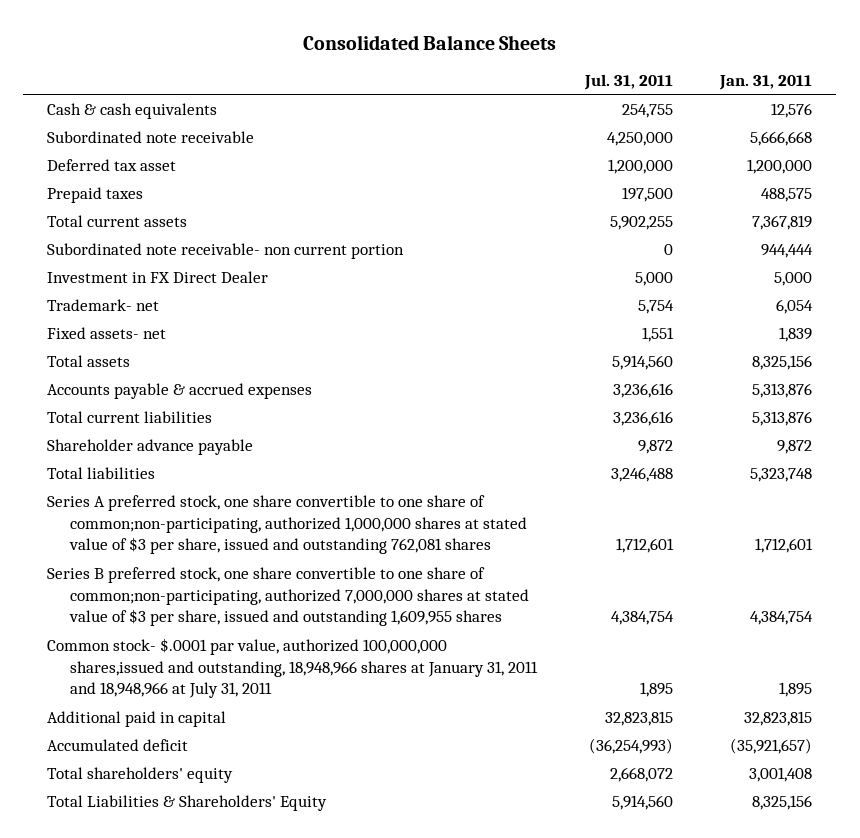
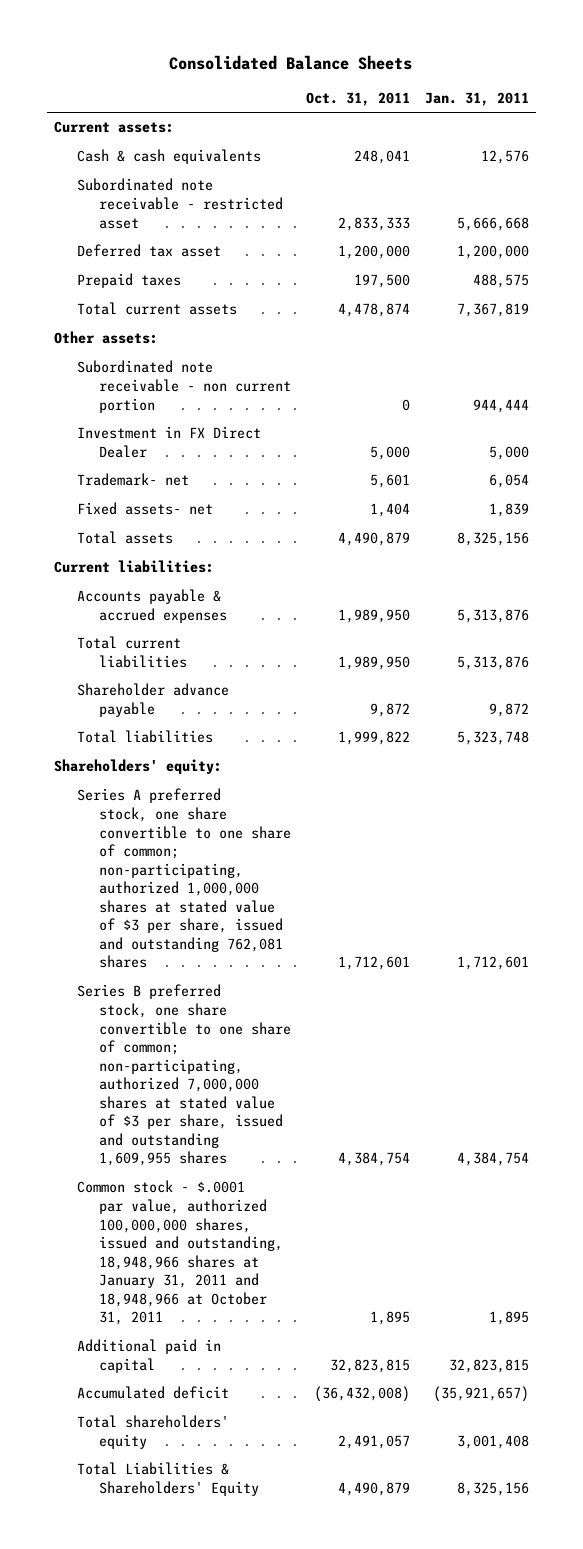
[583,74,673,91] Jul. 31, 2011 -> none
none -> [305,91,410,106] Oct. 31, 2011
none -> [53,121,174,134] Current assets:
[47,130,255,143] Subordinated note receivable -> [76,178,284,229] Subordinated note receivable - restricted asset
none -> [53,331,158,345] Other assets:
[47,242,405,259] Subordinated note receivable- non current portion -> [76,360,292,413] Subordinated note receivable - non current portion
none -> [53,560,214,574] Current liabilities:
none -> [53,759,222,775] Shareholders' equity:
[47,494,527,555] Series A preferred stock, one share convertible to one share of common;non-participating, authorized 1,000,000 shares at stated value of $3 per share, issued and outstanding 762,081 shares -> [76,788,292,969] Series A preferred stock, one share convertible to one share of common; non-participating, authorized 1,000,000 shares at stated value of $3 per share, issued and outstanding 762,081 shares
[47,566,529,627] Series B preferred stock, one share convertible to one share of common;non-participating, authorized 7,000,000 shares at stated value of $3 per share, issued and outstanding 1,609,955 shares -> [76,984,292,1167] Series B preferred stock, one share convertible to one share of common; non-participating, authorized 7,000,000 shares at stated value of $3 per share, issued and outstanding 1,609,955 shares
[47,637,538,699] Common stock- $.0001 par value, authorized 100,000,000 shares,issued and outstanding, 18,948,966 shares at January 31, 2011 and 18,948,966 at July 31, 2011 -> [76,1180,284,1326] Common stock - $.0001 par value, authorized 100,000,000 shares, issued and outstanding, 18,948,966 shares at January 31, 2011 and 18,948,966 at October 31, 2011

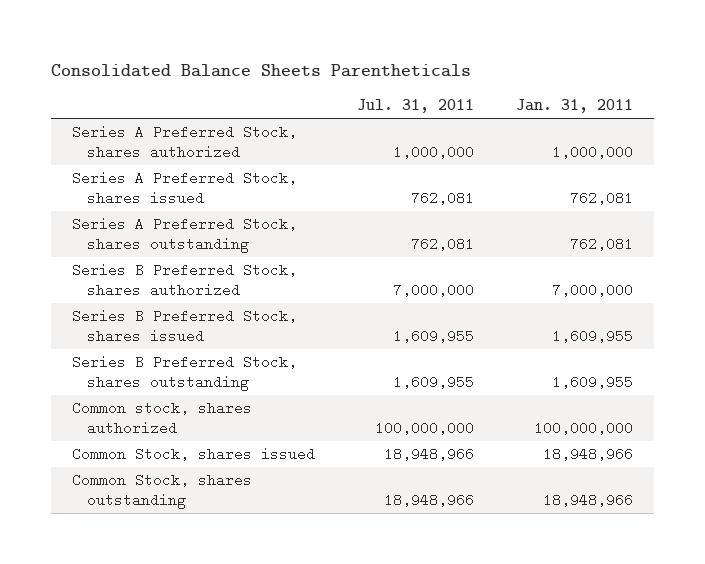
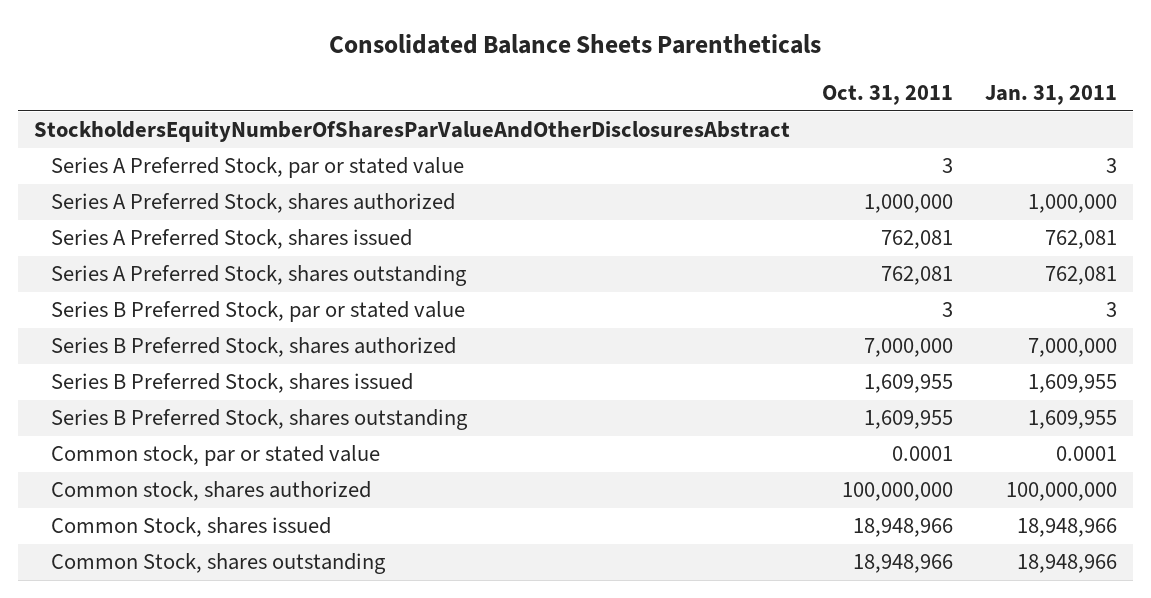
[356,99,474,114] Jul. 31, 2011 -> none
none -> [821,85,953,106] Oct. 31, 2011
none -> [34,121,791,143] StockholdersEquityNumberOfSharesParValueAndOtherDisclosuresAbstract
none -> [50,157,464,179] Series A Preferred Stock, par or stated value
none -> [50,301,465,323] Series B Preferred Stock, par or stated value
none -> [50,445,380,467] Common stock, par or stated value

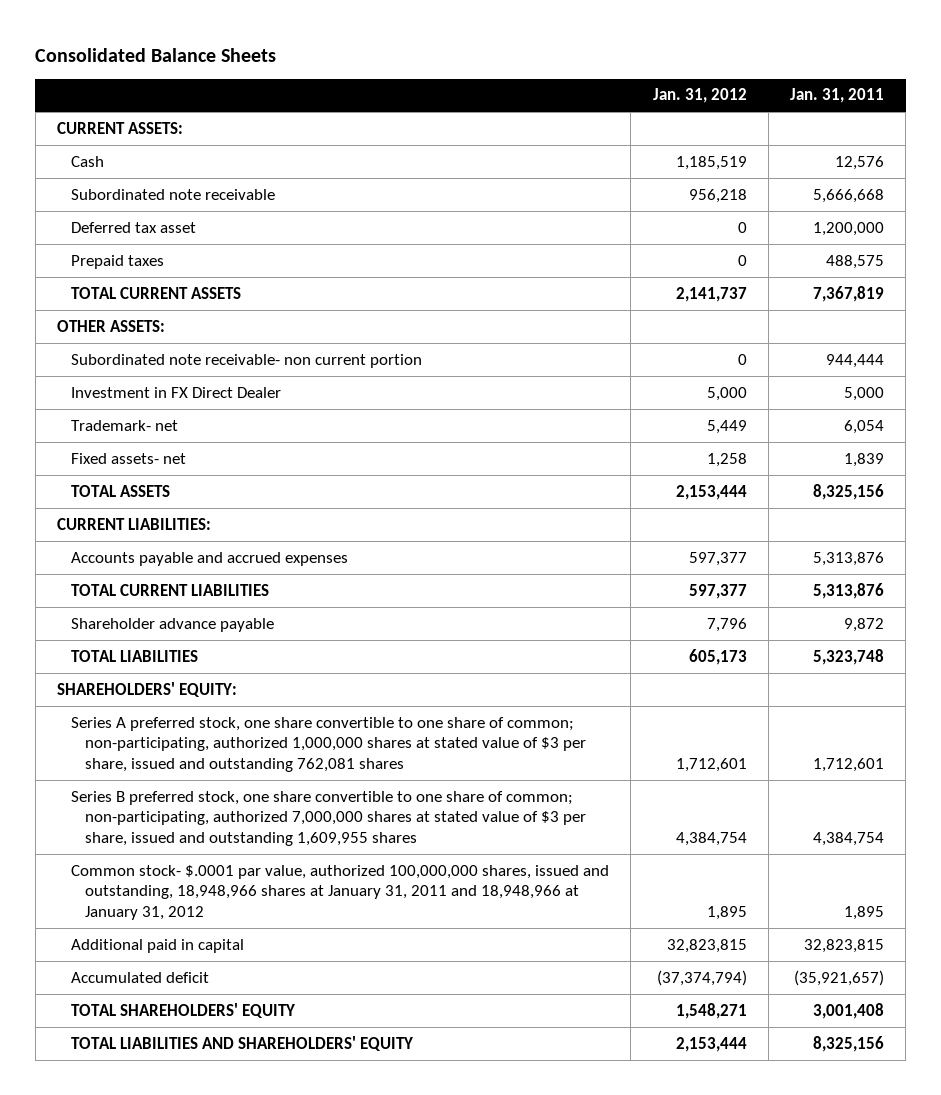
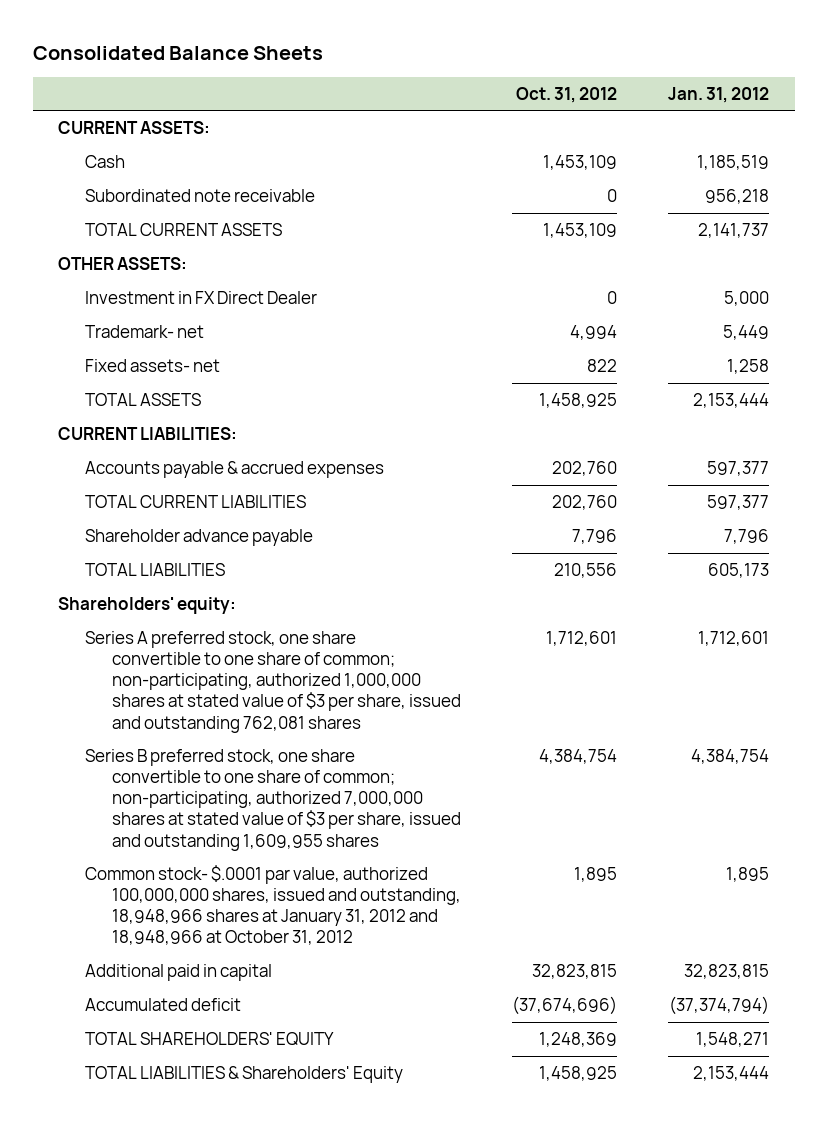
[790,88,885,104] Jan. 31, 2011 -> none
none -> [516,86,618,103] Oct. 31, 2012
[70,221,196,233] Deferred tax asset -> none
[70,254,164,269] Prepaid taxes -> none
[70,353,422,368] Subordinated note receivable- non current portion -> none
[70,551,348,566] Accounts payable and accrued expenses -> [85,461,385,479] Accounts payable & accrued expenses
[57,681,238,697] SHAREHOLDERS' EQUITY: -> [58,597,237,615] Shareholders' equity:
[70,864,609,920] Common stock- $.0001 par value, authorized 100,000,000 shares, issued and outstanding, 18,948,966 shares at January 31, 2011 and 18,948,966 at January 31, 2012 -> [85,865,461,946] Common stock- $.0001 par value, authorized 100,000,000 shares, issued and outstanding, 18,948,966 shares at January 31, 2012 and 18,948,966 at October 31, 2012
[70,1035,413,1051] TOTAL LIABILITIES AND SHAREHOLDERS' EQUITY -> [85,1066,404,1084] TOTAL LIABILITIES & Shareholders' Equity

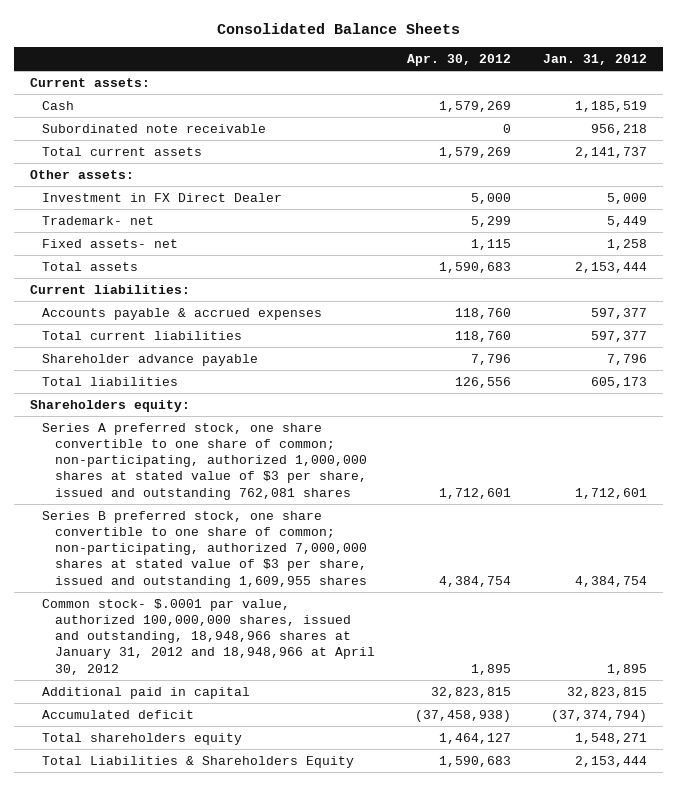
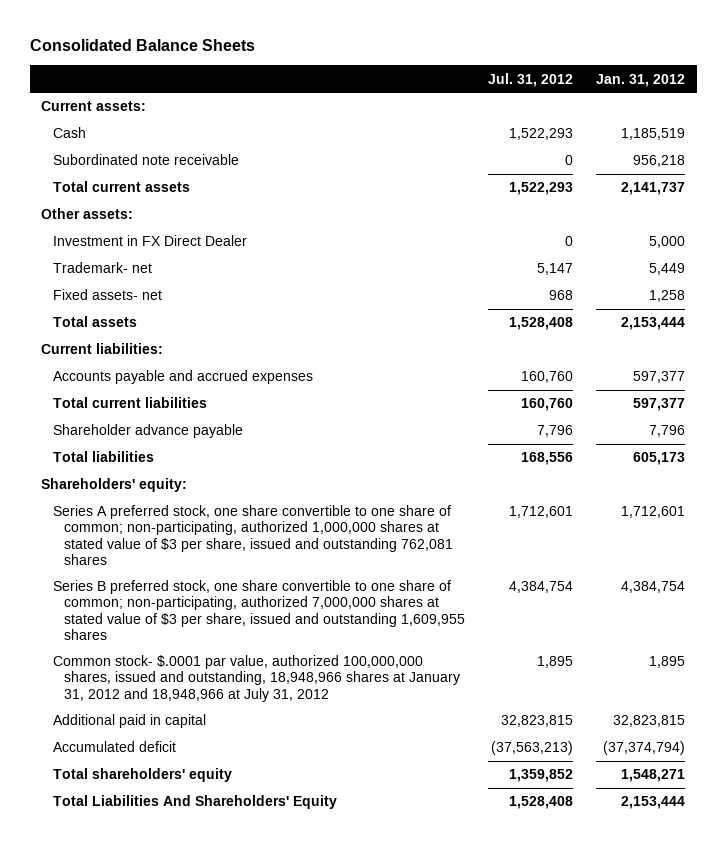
[406,54,511,67] Apr. 30, 2012 -> none
none -> [488,72,574,87] Jul. 31, 2012
[42,307,323,320] Accounts payable & accrued expenses -> [52,370,313,385] Accounts payable and accrued expenses
[30,399,191,412] Shareholders equity: -> [41,478,188,493] Shareholders' equity:
[42,598,375,675] Common stock- $.0001 par value, authorized 100,000,000 shares, issued and outstanding, 18,948,966 shares at January 31, 2012 and 18,948,966 at April 30, 2012 -> [52,655,461,702] Common stock- $.0001 par value, authorized 100,000,000 shares, issued and outstanding, 18,948,966 shares at January 31, 2012 and 18,948,966 at July 31, 2012
[42,732,243,745] Total shareholders equity -> [52,768,232,783] Total shareholders' equity
[42,755,355,768] Total Liabilities & Shareholders Equity -> [52,795,337,810] Total Liabilities And Shareholders' Equity

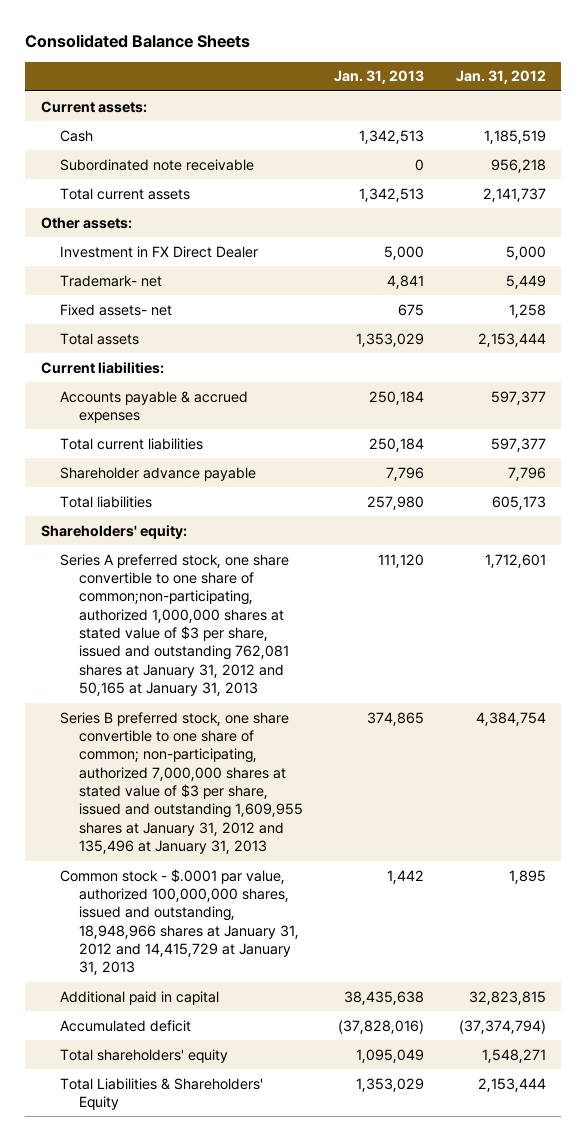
[488,72,574,87] Jul. 31, 2012 -> none
none -> [334,70,425,85] Jan. 31, 2013
[52,370,313,385] Accounts payable and accrued expenses -> [59,390,248,424] Accounts payable & accrued expenses
[52,505,454,565] Series A preferred stock, one share convertible to one share of common; non-participating, authorized 1,000,000 shares at stated value of $3 per share, issued and outstanding 762,081 shares -> [59,553,289,697] Series A preferred stock, one share convertible to one share of common;non-participating, authorized 1,000,000 shares at stated value of $3 per share, issued and outstanding 762,081 shares at January 31, 2012 and 50,165 at January 31, 2013
[52,580,466,640] Series B preferred stock, one share convertible to one share of common; non-participating, authorized 7,000,000 shares at stated value of $3 per share, issued and outstanding 1,609,955 shares -> [59,711,303,855] Series B preferred stock, one share convertible to one share of common; non-participating, authorized 7,000,000 shares at stated value of $3 per share, issued and outstanding 1,609,955 shares at January 31, 2012 and 135,496 at January 31, 2013
[52,655,461,702] Common stock- $.0001 par value, authorized 100,000,000 shares, issued and outstanding, 18,948,966 shares at January 31, 2012 and 18,948,966 at July 31, 2012 -> [59,868,299,976] Common stock - $.0001 par value, authorized 100,000,000 shares, issued and outstanding, 18,948,966 shares at January 31, 2012 and 14,415,729 at January 31, 2013
[52,795,337,810] Total Liabilities And Shareholders' Equity -> [59,1077,263,1111] Total Liabilities & Shareholders' Equity

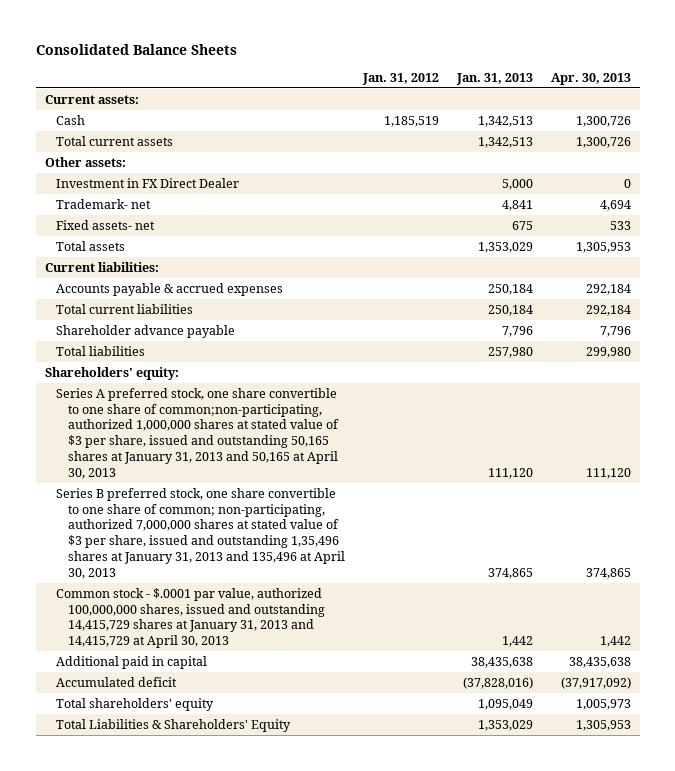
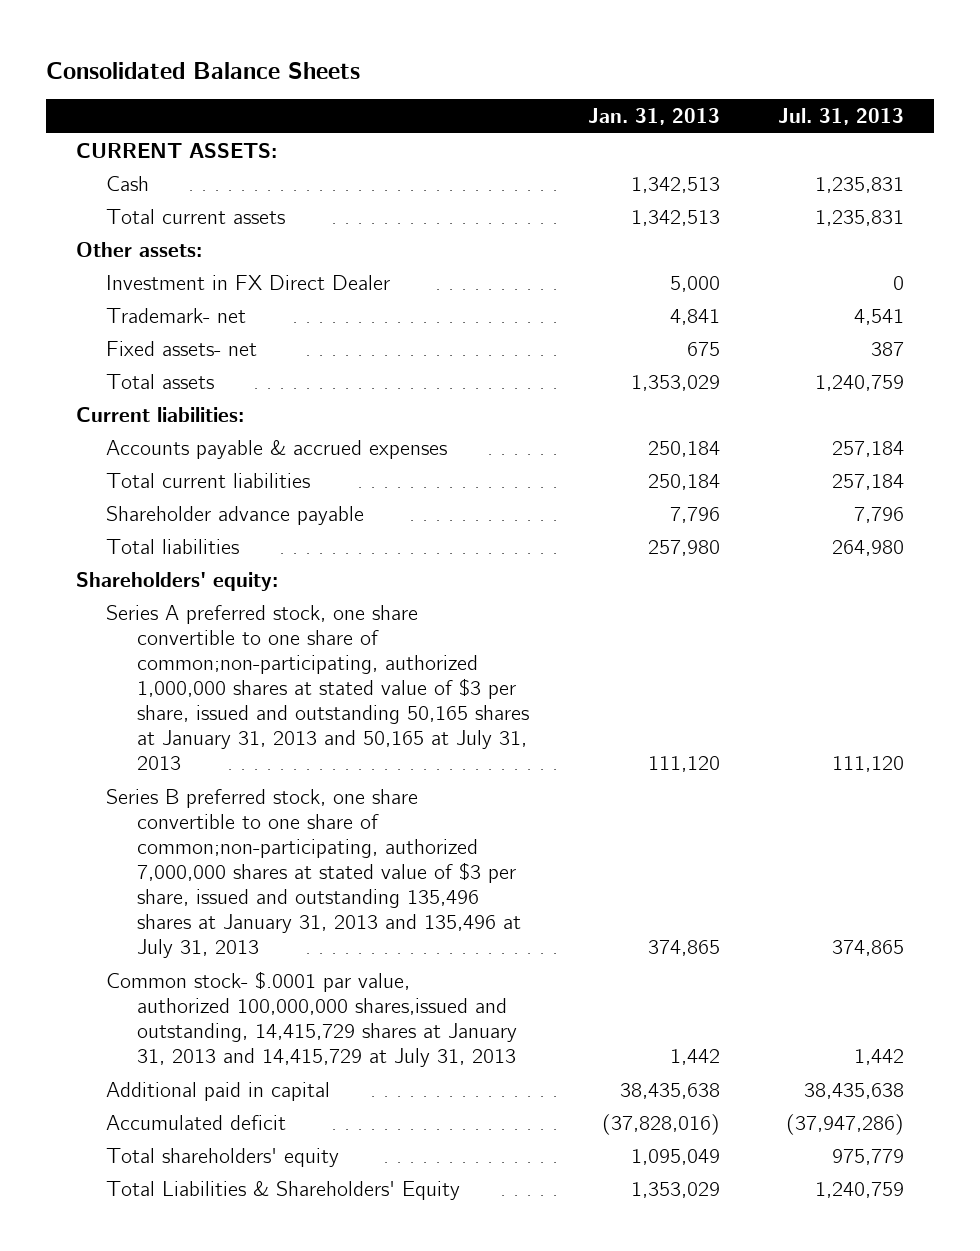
[361,72,439,85] Jan. 31, 2012 -> none
[550,72,631,85] Apr. 30, 2013 -> none
none -> [778,108,905,126] Jul. 31, 2013
[44,94,139,104] Current assets: -> [75,142,277,158] CURRENT ASSETS:
[56,387,339,480] Series A preferred stock, one share convertible to one share of common;non-participating, authorized 1,000,000 shares at stated value of $3 per share, issued and outstanding 50,165 shares at January 31, 2013 and 50,165 at April 30, 2013 -> [106,604,529,771] Series A preferred stock, one share convertible to one share of common;non-participating, authorized 1,000,000 shares at stated value of $3 per share, issued and outstanding 50,165 shares at January 31, 2013 and 50,165 at July 31, 2013
[56,487,345,580] Series B preferred stock, one share convertible to one share of common; non-participating, authorized 7,000,000 shares at stated value of $3 per share, issued and outstanding 1,35,496 shares at January 31, 2013 and 135,496 at April 30, 2013 -> [106,788,521,959] Series B preferred stock, one share convertible to one share of common;non-participating, authorized 7,000,000 shares at stated value of $3 per share, issued and outstanding 135,496 shares at January 31, 2013 and 135,496 at July 31, 2013
[56,587,325,649] Common stock - $.0001 par value, authorized 100,000,000 shares, issued and outstanding 14,415,729 shares at January 31, 2013 and 14,415,729 at April 30, 2013 -> [106,970,517,1068] Common stock- $.0001 par value, authorized 100,000,000 shares,issued and outstanding, 14,415,729 shares at January 31, 2013 and 14,415,729 at July 31, 2013

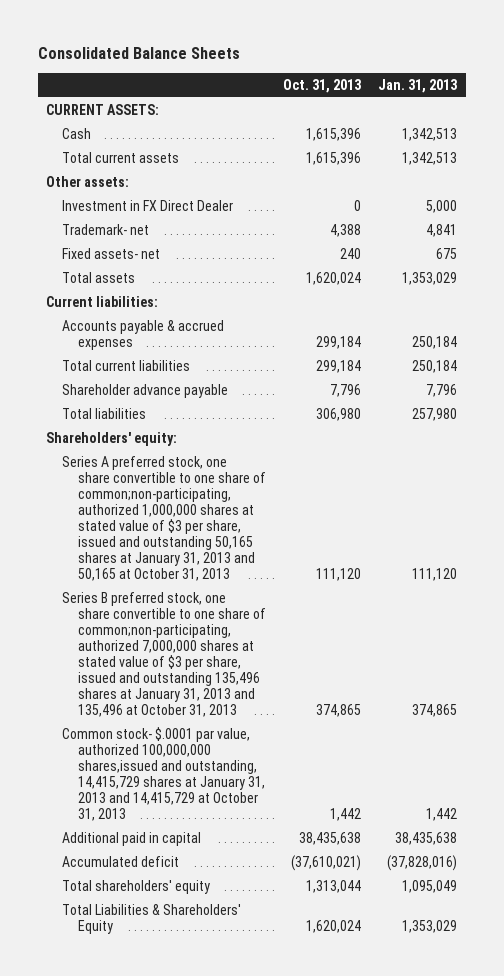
[778,108,905,126] Jul. 31, 2013 -> none
none -> [283,78,362,93] Oct. 31, 2013
[106,604,529,771] Series A preferred stock, one share convertible to one share of common;non-participating, authorized 1,000,000 shares at stated value of $3 per share, issued and outstanding 50,165 shares at January 31, 2013 and 50,165 at July 31, 2013 -> [62,455,267,582] Series A preferred stock, one share convertible to one share of common;non-participating, authorized 1,000,000 shares at stated value of $3 per share, issued and outstanding 50,165 shares at January 31, 2013 and 50,165 at October 31, 2013
[106,788,521,959] Series B preferred stock, one share convertible to one share of common;non-participating, authorized 7,000,000 shares at stated value of $3 per share, issued and outstanding 135,496 shares at January 31, 2013 and 135,496 at July 31, 2013 -> [62,591,267,718] Series B preferred stock, one share convertible to one share of common;non-participating, authorized 7,000,000 shares at stated value of $3 per share, issued and outstanding 135,496 shares at January 31, 2013 and 135,496 at October 31, 2013
[106,970,517,1068] Common stock- $.0001 par value, authorized 100,000,000 shares,issued and outstanding, 14,415,729 shares at January 31, 2013 and 14,415,729 at July 31, 2013 -> [62,726,266,822] Common stock- $.0001 par value, authorized 100,000,000 shares,issued and outstanding, 14,415,729 shares at January 31, 2013 and 14,415,729 at October 31, 2013

